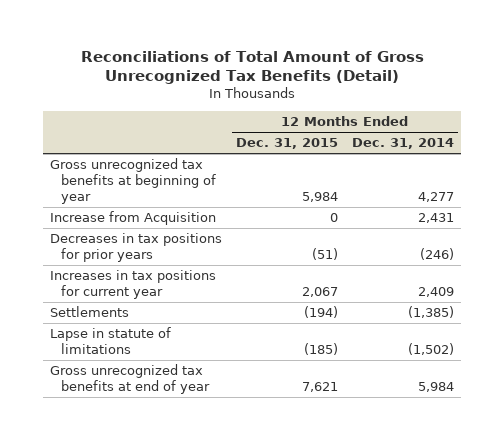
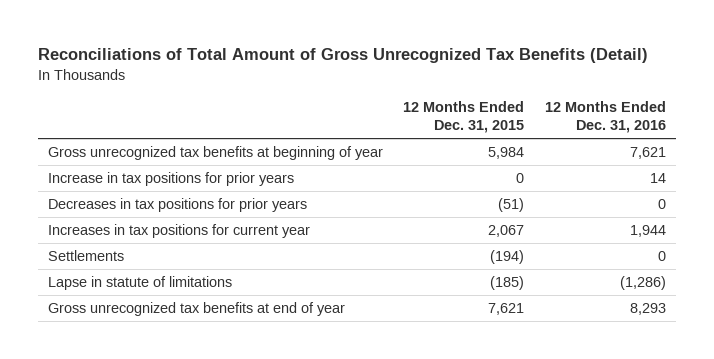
[352,138,455,150] Dec. 31, 2014 -> none
none -> [544,101,666,134] 12 Months Ended Dec. 31, 2016
[49,211,216,226] Increase from Acquisition -> [48,171,295,186] Increase in tax positions for prior years

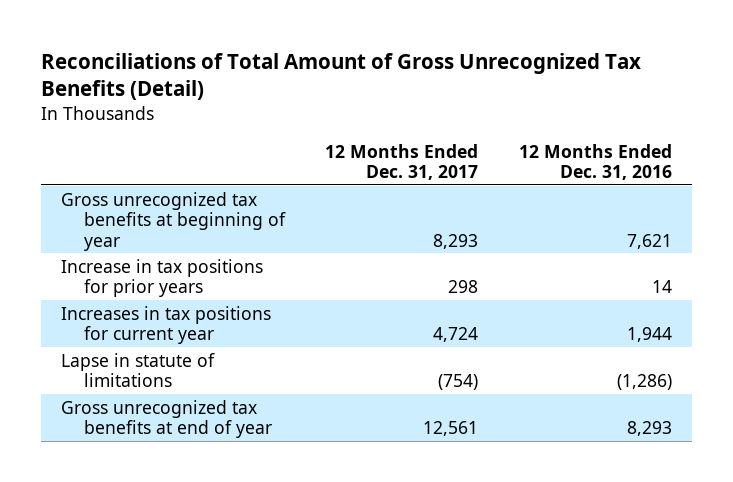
[403,101,525,134] 12 Months Ended Dec. 31, 2015 -> none
none -> [325,143,479,181] 12 Months Ended Dec. 31, 2017
[48,197,308,212] Decreases in tax positions for prior years -> none
[48,249,125,261] Settlements -> none

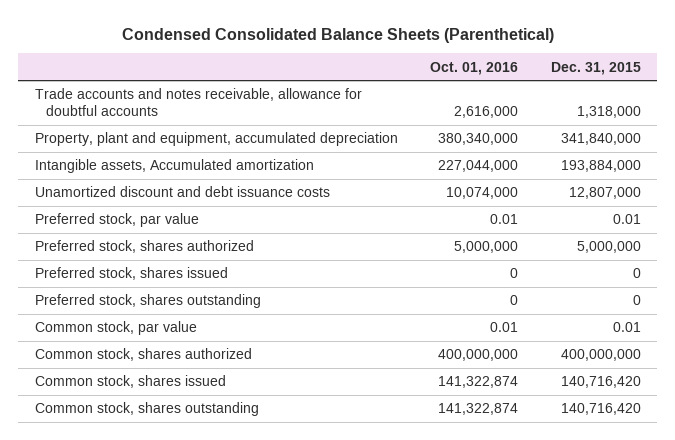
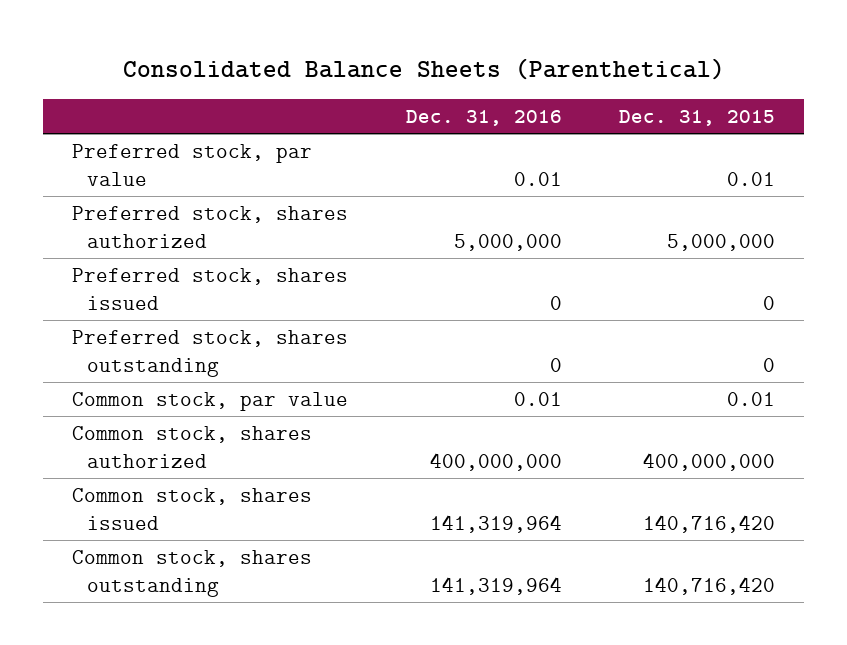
[121,27,554,43] Condensed Consolidated Balance Sheets (Parenthetical) -> [122,58,725,81] Consolidated Balance Sheets (Parenthetical)
[430,61,519,75] Oct. 01, 2016 -> none
none -> [405,110,562,127] Dec. 31, 2016
[34,88,362,117] Trade accounts and notes receivable, allowance for doubtful accounts -> none
[34,132,398,147] Property, plant and equipment, accumulated depreciation -> none
[34,159,314,174] Intangible assets, Accumulated amortization -> none
[34,186,330,198] Unamortized discount and debt issuance costs -> none

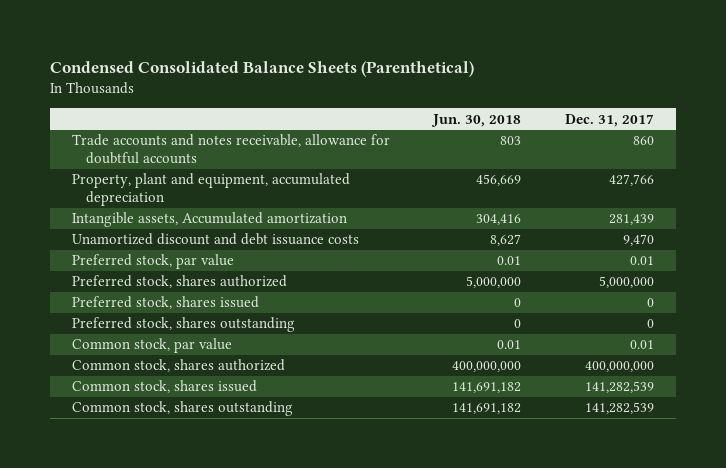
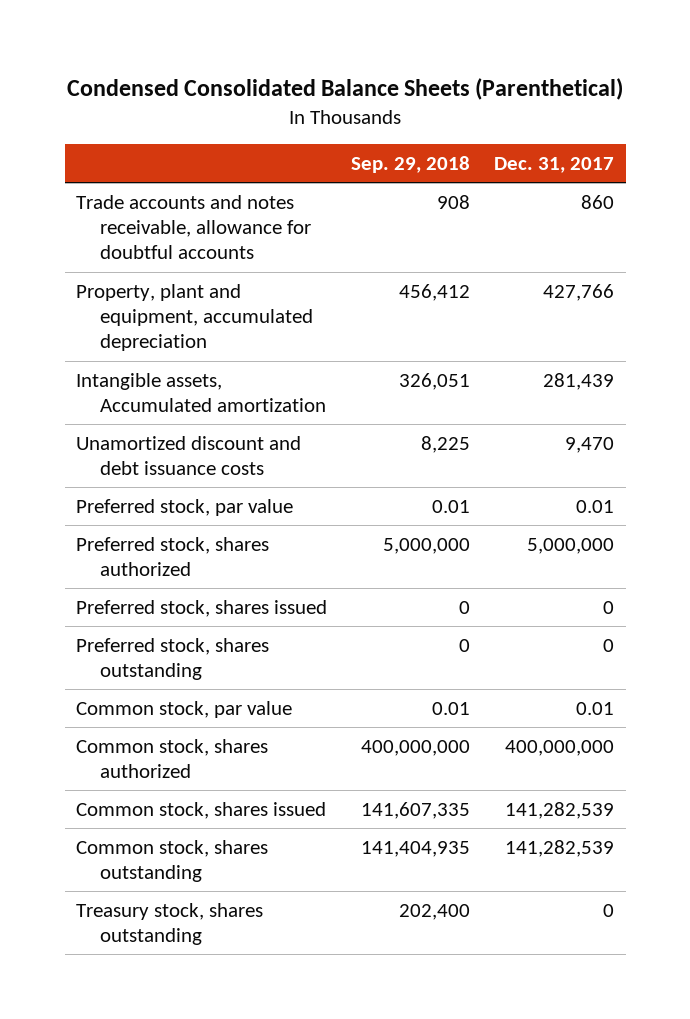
[431,113,522,127] Jun. 30, 2018 -> none
none -> [351,155,471,173] Sep. 29, 2018
none -> [76,902,264,945] Treasury stock, shares outstanding

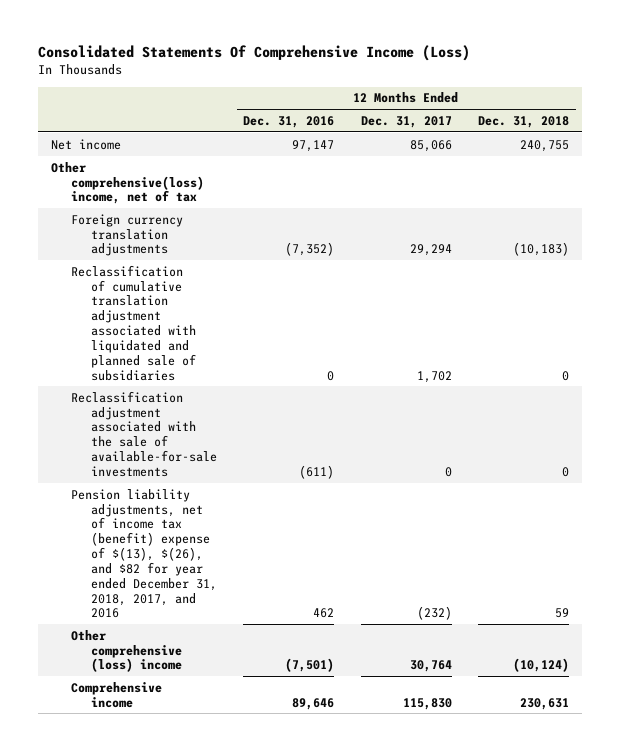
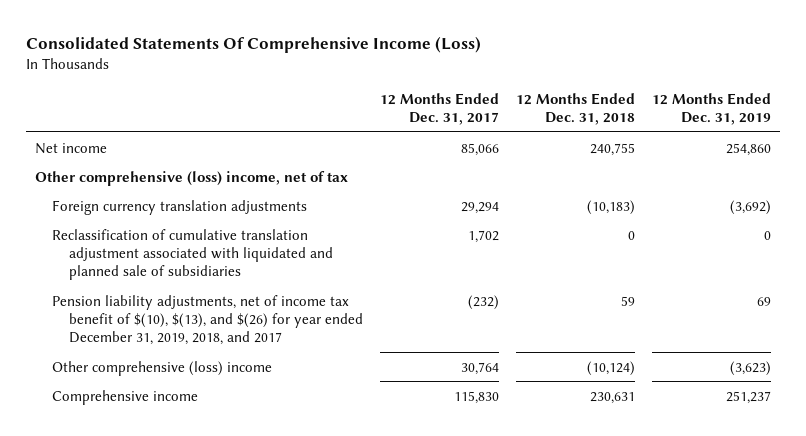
[243,115,335,128] Dec. 31, 2016 -> none
none -> [652,92,772,126] 12 Months Ended Dec. 31, 2019
[51,161,205,205] Other comprehensive(loss) income, net of tax -> [34,170,348,186] Other comprehensive (loss) income, net of tax
[71,390,218,477] Reclassification adjustment associated with the sale of available-for-sale investments -> none
[71,488,218,619] Pension liability adjustments, net of income tax (benefit) expense of $(13), $(26), and $82 for year ended December 31, 2018, 2017, and 2016 -> [51,294,363,346] Pension liability adjustments, net of income tax benefit of $(10), $(13), and $(26) for year ended December 31, 2019, 2018, and 2017

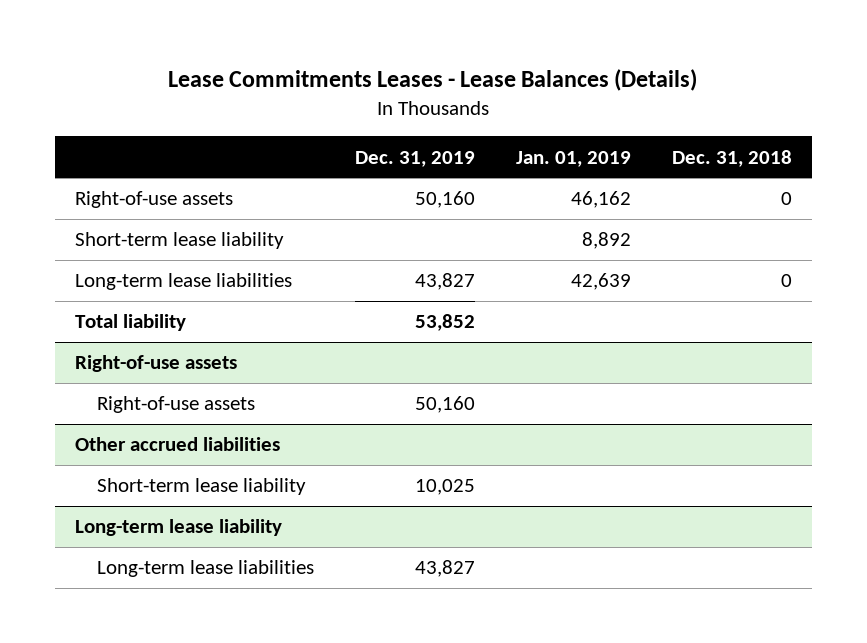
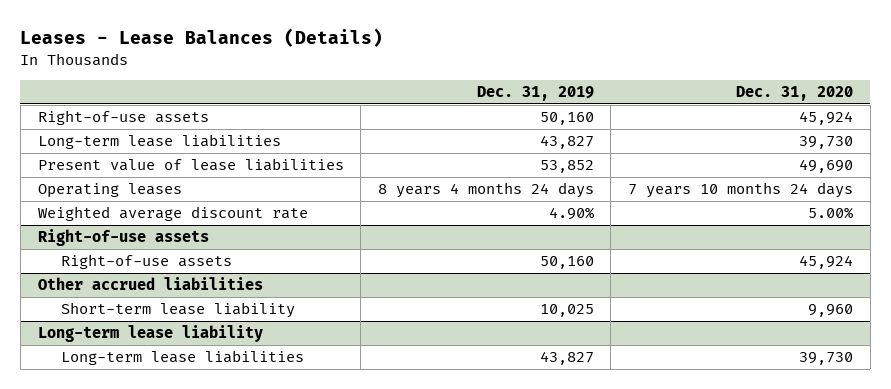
[168,69,698,92] Lease Commitments Leases - Lease Balances (Details) -> [20,28,384,48] Leases - Lease Balances (Details)
[515,150,631,167] Jan. 01, 2019 -> none
[671,149,792,167] Dec. 31, 2018 -> none
none -> [736,86,854,102] Dec. 31, 2020
[74,232,284,250] Short-term lease liability -> none
[74,314,186,332] Total liability -> [37,158,344,172] Present value of lease liabilities
none -> [37,183,182,199] Operating leases
none -> [37,206,308,222] Weighted average discount rate

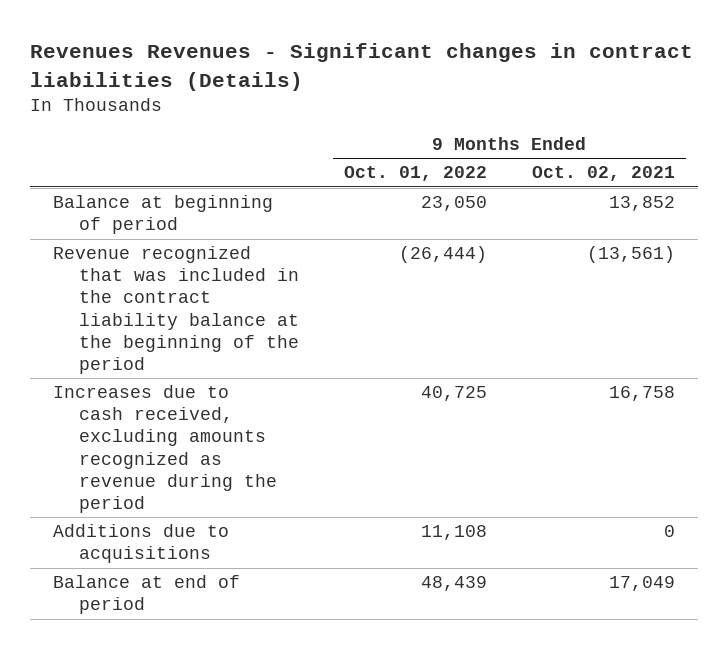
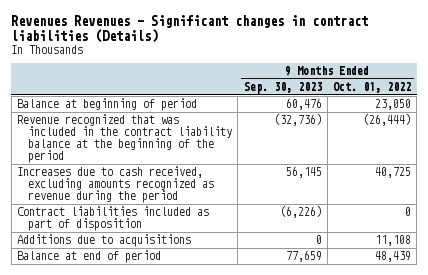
[532,166,676,182] Oct. 02, 2021 -> none
none -> [243,82,322,95] Sep. 30, 2023
none -> [17,206,210,232] Contract liabilities included as part of disposition

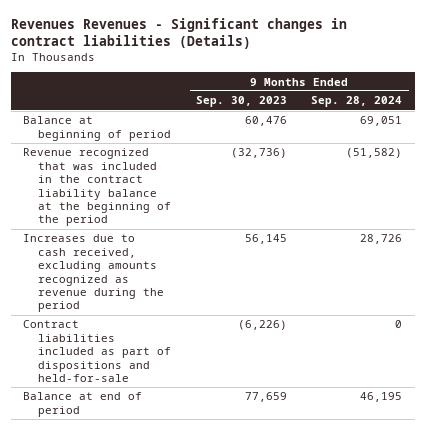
[333,82,412,94] Oct. 01, 2022 -> none
none -> [311,96,403,108] Sep. 28, 2024
[17,234,192,248] Additions due to acquisitions -> none
[17,206,210,232] Contract liabilities included as part of disposition -> [23,320,172,382] Contract liabilities included as part of dispositions and held-for-sale

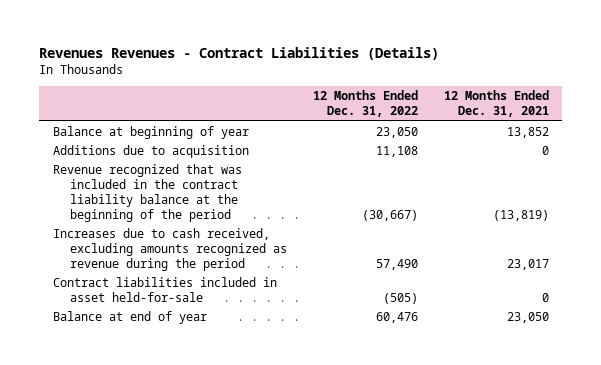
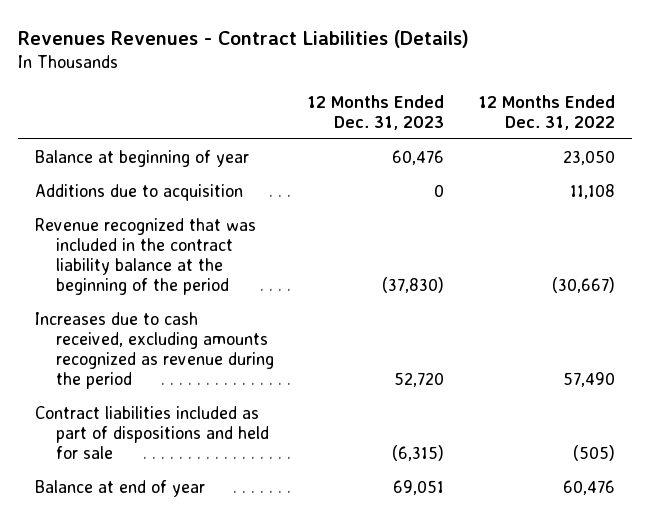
[443,90,549,118] 12 Months Ended Dec. 31, 2021 -> none
none -> [307,94,445,131] 12 Months Ended Dec. 31, 2023
[52,276,277,302] Contract liabilities included in asset held-for-sale -> [34,405,269,459] Contract liabilities included as part of dispositions and held for sale

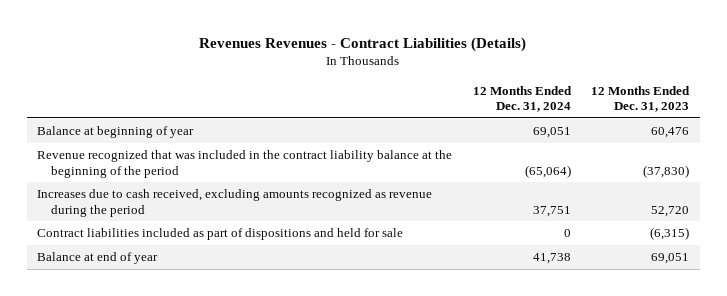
[478,94,616,131] 12 Months Ended Dec. 31, 2022 -> none
none -> [472,85,572,113] 12 Months Ended Dec. 31, 2024
[34,183,243,201] Additions due to acquisition -> none

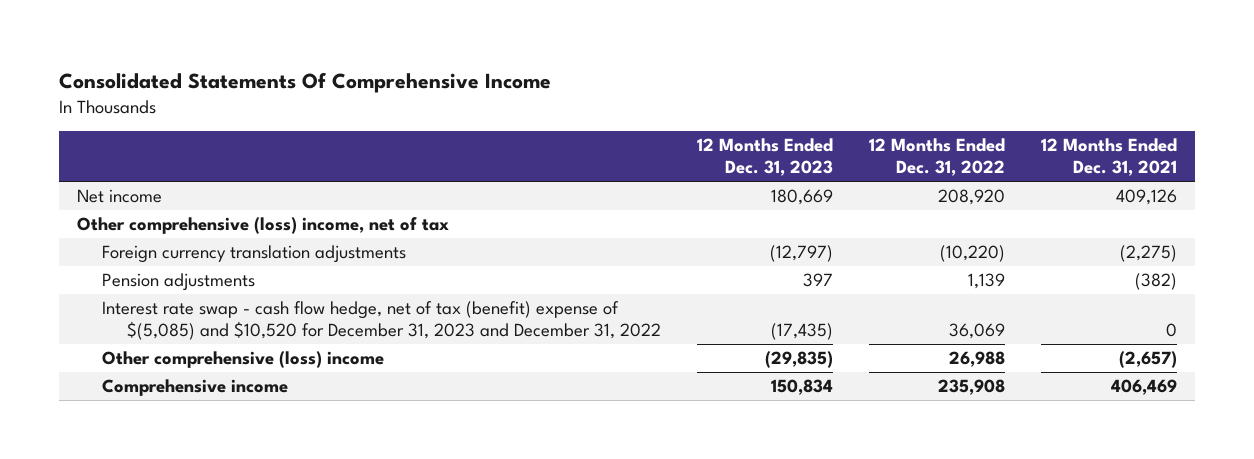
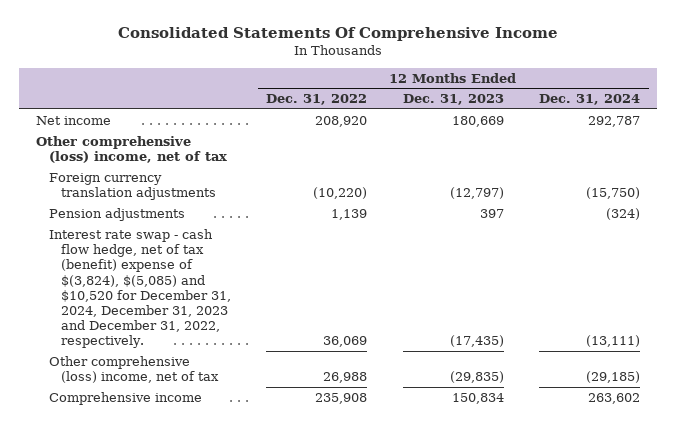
[1040,138,1177,177] 12 Months Ended Dec. 31, 2021 -> none
none -> [538,94,640,106] Dec. 31, 2024
[101,300,662,341] Interest rate swap - cash flow hedge, net of tax (benefit) expense of $(5,085) and $10,520 for December 31, 2023 and December 31, 2022 -> [48,228,232,349] Interest rate swap - cash flow hedge, net of tax (benefit) expense of $(3,824), $(5,085) and $10,520 for December 31, 2024, December 31, 2023 and December 31, 2022, respectively.
[101,350,384,368] Other comprehensive (loss) income -> [48,355,220,384] Other comprehensive (loss) income, net of tax

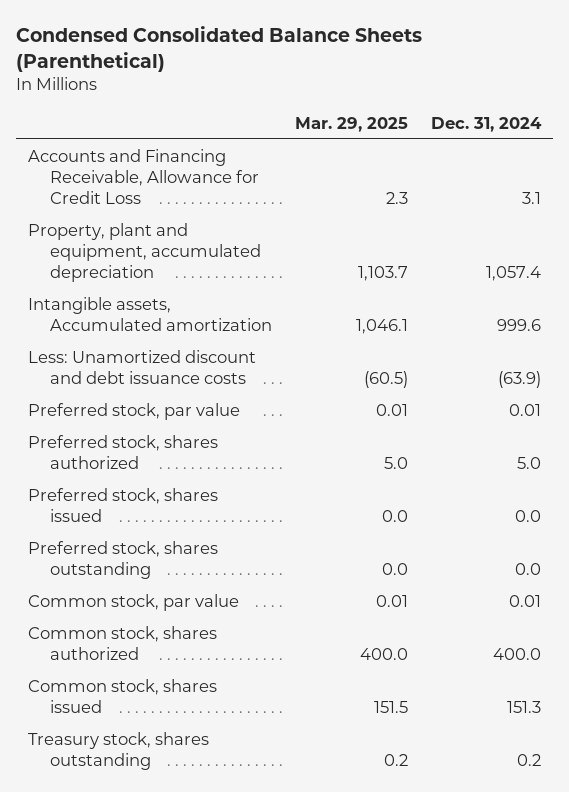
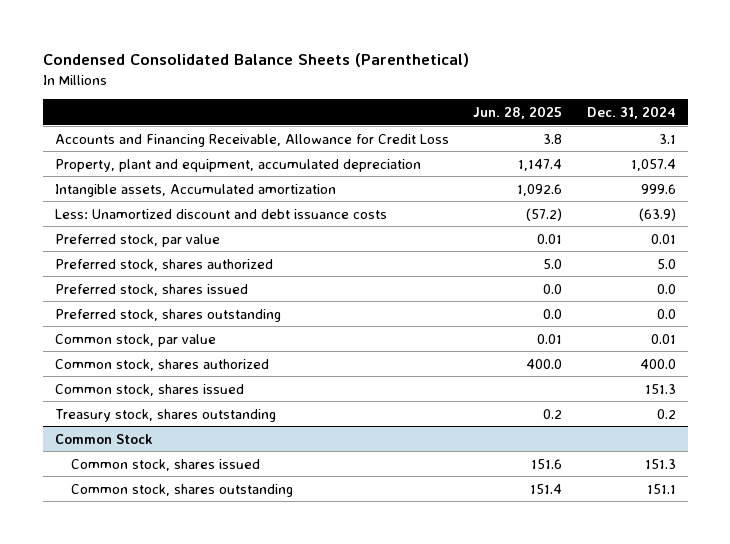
[295,116,409,132] Mar. 29, 2025 -> none
none -> [473,105,563,119] Jun. 28, 2025
none -> [54,433,153,444] Common Stock
none -> [71,458,261,471] Common stock, shares issued
none -> [71,483,294,497] Common stock, shares outstanding

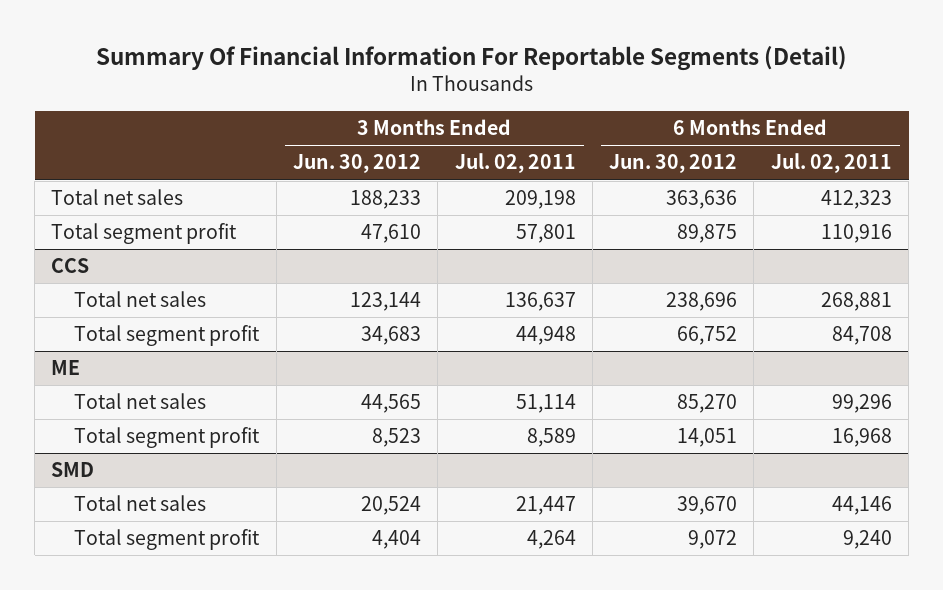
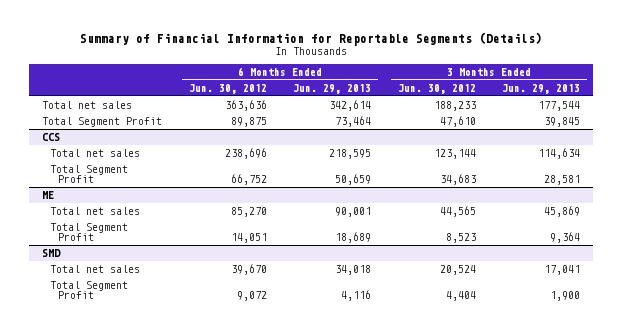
[95,45,847,71] Summary Of Financial Information For Reportable Segments (Detail) -> [80,32,543,47] Summary of Financial Information for Reportable Segments (Details)
[454,153,576,174] Jul. 02, 2011 -> none
[770,153,892,174] Jul. 02, 2011 -> none
none -> [293,83,372,94] Jun. 29, 2013
none -> [501,83,580,94] Jun. 29, 2013
[51,223,238,245] Total segment profit -> [42,117,163,128] Total Segment Profit
[74,325,261,347] Total segment profit -> [49,165,128,184] Total Segment Profit
[74,427,261,449] Total segment profit -> [49,223,128,242] Total Segment Profit
[74,529,261,551] Total segment profit -> [49,281,128,300] Total Segment Profit

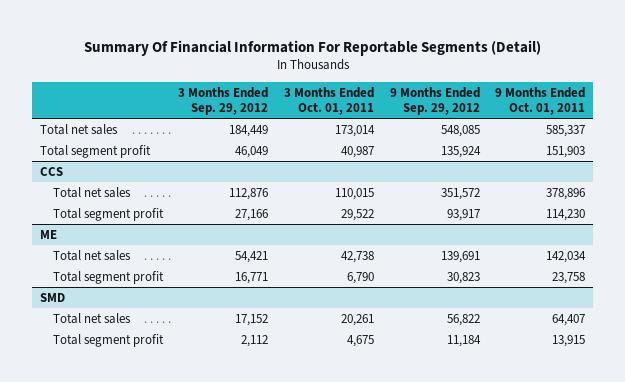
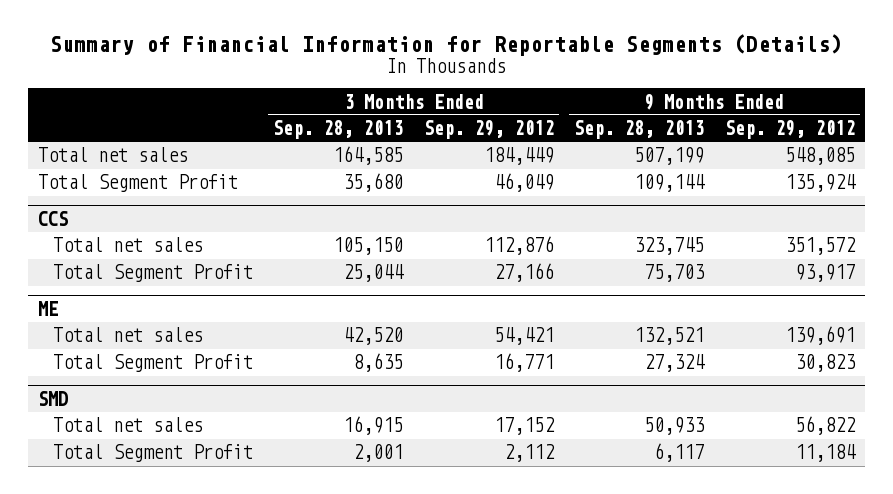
[83,40,541,57] Summary Of Financial Information For Reportable Segments (Detail) -> [50,33,843,56] Summary of Financial Information for Reportable Segments (Details)
[283,87,374,116] 3 Months Ended Oct. 01, 2011 -> none
[495,87,586,116] 9 Months Ended Oct. 01, 2011 -> none
none -> [273,120,404,140] Sep. 28, 2013
none -> [574,120,705,140] Sep. 28, 2013
[39,144,151,158] Total segment profit -> [38,174,239,193] Total Segment Profit
[52,207,164,221] Total segment profit -> [53,264,254,283] Total Segment Profit
[52,270,164,284] Total segment profit -> [53,354,254,373] Total Segment Profit
[52,333,164,347] Total segment profit -> [53,444,254,463] Total Segment Profit

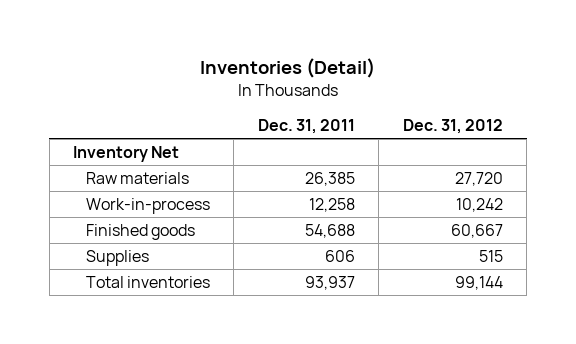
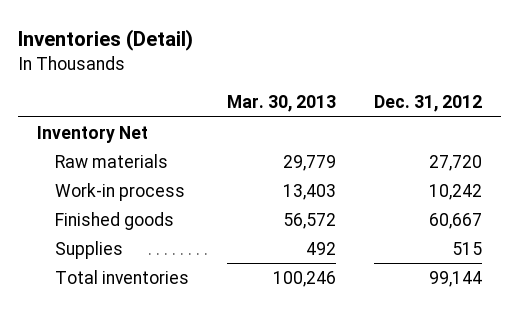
[257,119,355,135] Dec. 31, 2011 -> none
none -> [226,95,336,113] Mar. 30, 2013
[85,197,210,214] Work-in-process -> [54,182,185,201] Work-in process

